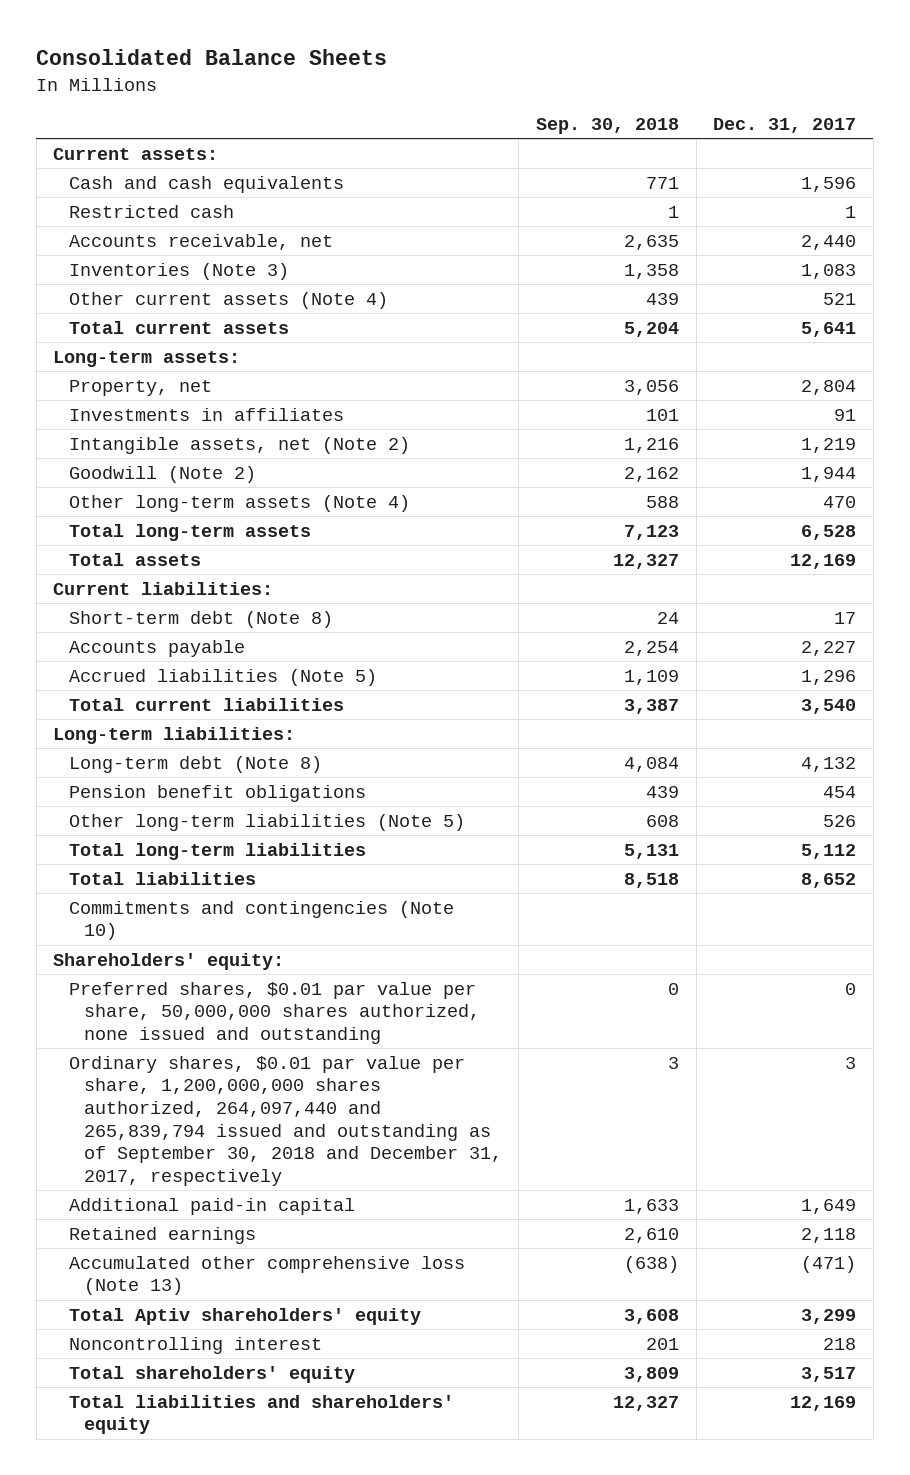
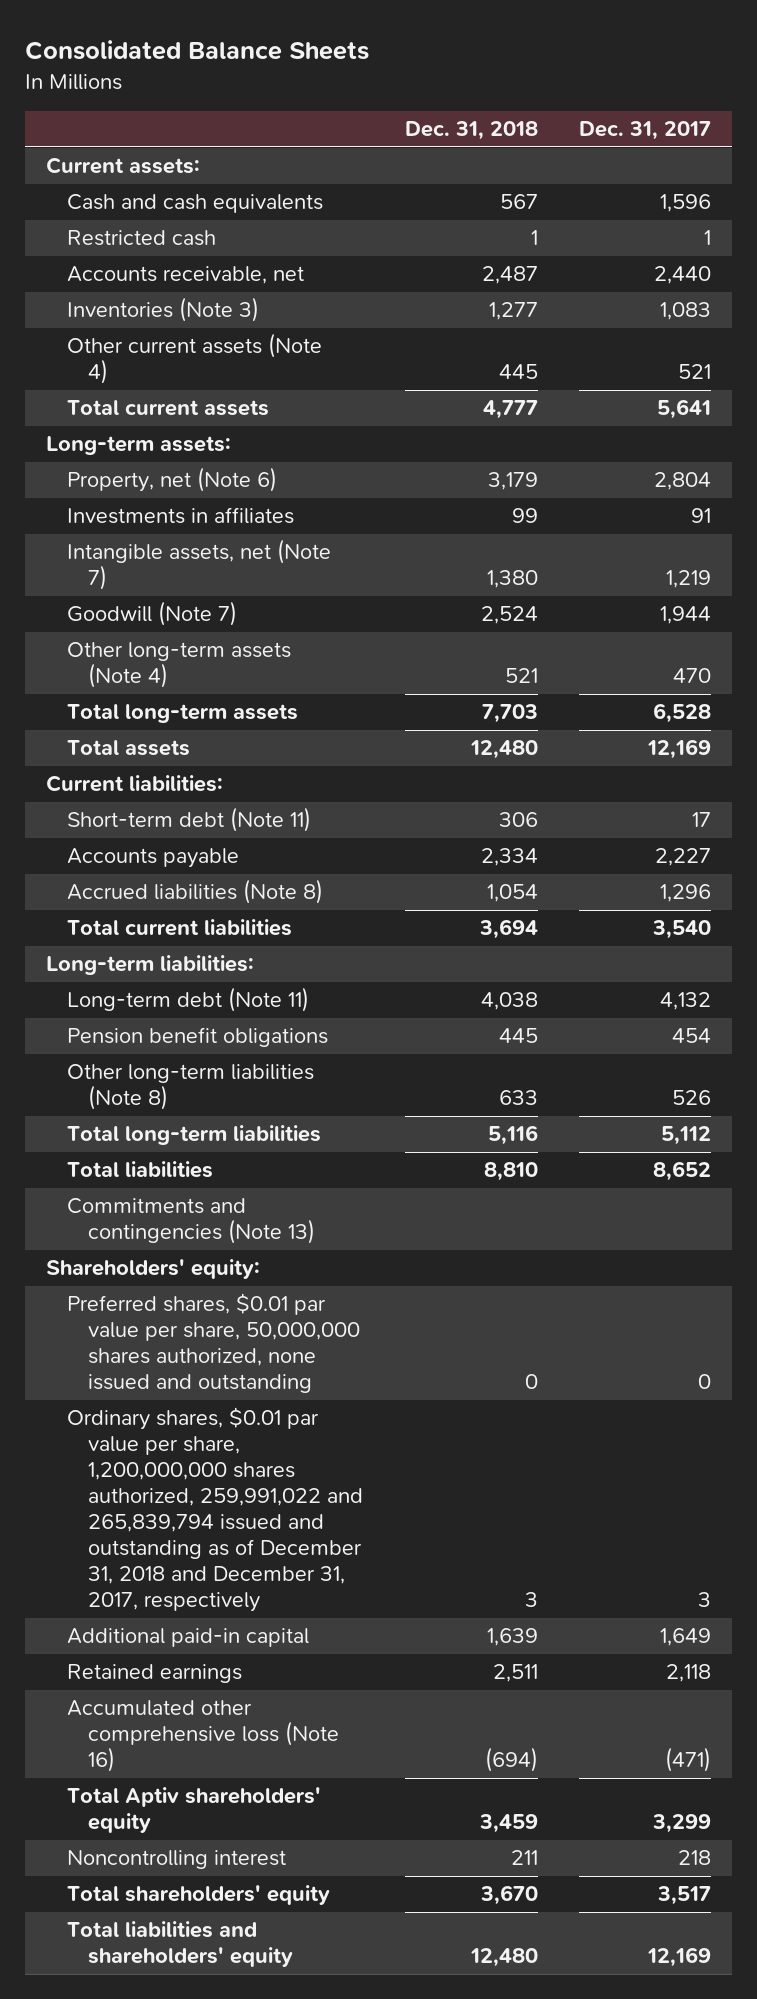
[536,118,680,135] Sep. 30, 2018 -> none
none -> [404,121,538,141] Dec. 31, 2018
[68,379,212,396] Property, net -> [66,467,277,493] Property, net (Note 6)
[68,436,410,454] Intangible assets, net (Note 2) -> [66,539,331,591] Intangible assets, net (Note 7)
[68,465,256,483] Goodwill (Note 2) -> [66,601,237,627] Goodwill (Note 7)
[68,610,333,628] Short-term debt (Note 8) -> [66,807,311,833] Short-term debt (Note 11)
[68,668,377,686] Accrued liabilities (Note 5) -> [66,879,323,905] Accrued liabilities (Note 8)
[68,755,322,773] Long-term debt (Note 8) -> [66,987,309,1013] Long-term debt (Note 11)
[68,813,465,831] Other long-term liabilities (Note 5) -> [66,1064,314,1111] Other long-term liabilities (Note 8)
[68,900,454,941] Commitments and contingencies (Note 10) -> [66,1198,315,1245] Commitments and contingencies (Note 13)
[68,1055,502,1186] Ordinary shares, $0.01 par value per share, 1,200,000,000 shares authorized, 264,097,440 and 265,839,794 issued and outstanding as of September 30, 2018 and December 31, 2017, respectively -> [66,1407,363,1613] Ordinary shares, $0.01 par value per share, 1,200,000,000 shares authorized, 259,991,022 and 265,839,794 issued and outstanding as of December 31, 2018 and December 31, 2017, respectively
[68,1255,465,1296] Accumulated other comprehensive loss (Note 13) -> [66,1700,339,1773] Accumulated other comprehensive loss (Note 16)

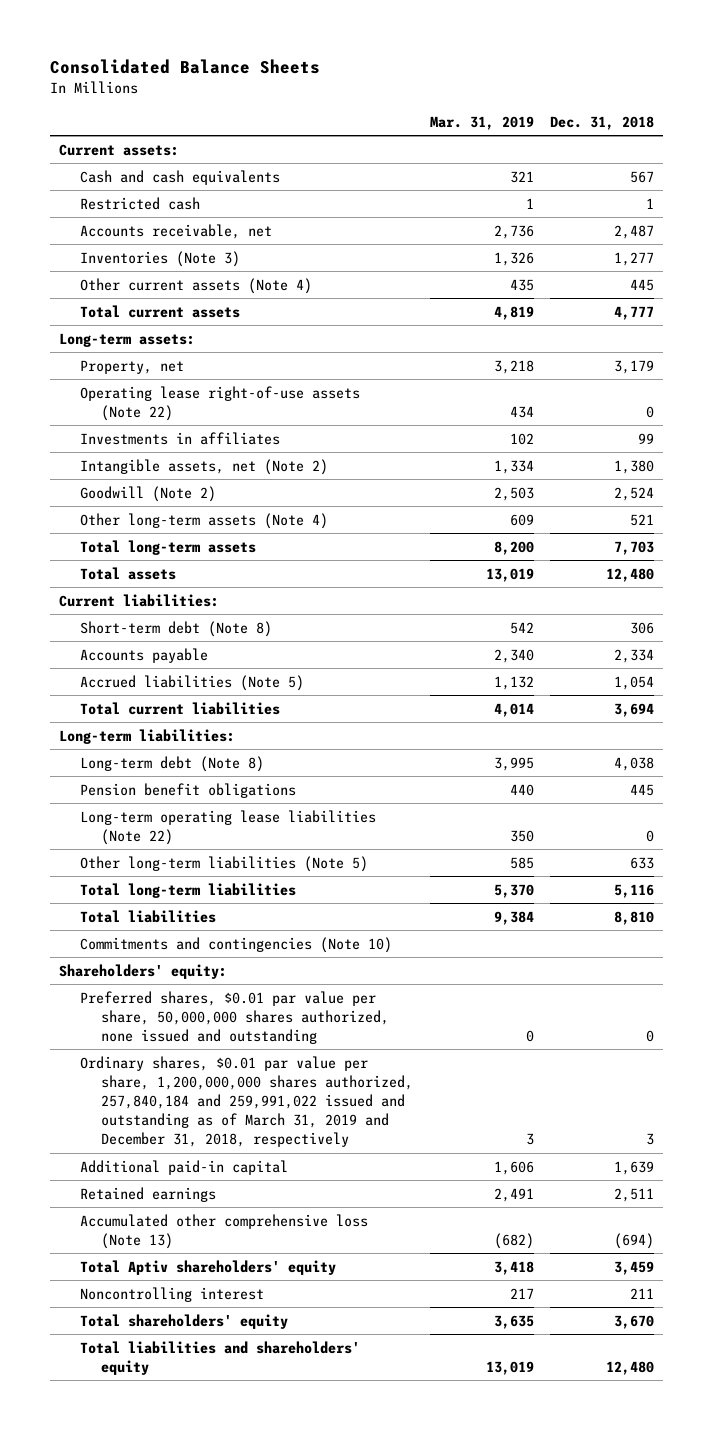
[579,121,712,141] Dec. 31, 2017 -> none
none -> [429,115,534,130] Mar. 31, 2019
[66,467,277,493] Property, net (Note 6) -> [79,359,184,374] Property, net
none -> [79,385,360,421] Operating lease right-of-use assets (Note 22)
[66,539,331,591] Intangible assets, net (Note 7) -> [79,458,328,475] Intangible assets, net (Note 2)
[66,601,237,627] Goodwill (Note 7) -> [79,485,216,502] Goodwill (Note 2)
[66,807,311,833] Short-term debt (Note 11) -> [79,620,272,637] Short-term debt (Note 8)
[66,879,323,905] Accrued liabilities (Note 8) -> [79,674,304,691] Accrued liabilities (Note 5)
[66,987,309,1013] Long-term debt (Note 11) -> [79,755,264,772] Long-term debt (Note 8)
none -> [79,809,376,845] Long-term operating lease liabilities (Note 22)
[66,1064,314,1111] Other long-term liabilities (Note 8) -> [79,855,368,872] Other long-term liabilities (Note 5)
[66,1198,315,1245] Commitments and contingencies (Note 13) -> [79,936,392,953] Commitments and contingencies (Note 10)
[66,1407,363,1613] Ordinary shares, $0.01 par value per share, 1,200,000,000 shares authorized, 259,991,022 and 265,839,794 issued and outstanding as of December 31, 2018 and December 31, 2017, respectively -> [79,1055,414,1148] Ordinary shares, $0.01 par value per share, 1,200,000,000 shares authorized, 257,840,184 and 259,991,022 issued and outstanding as of March 31, 2019 and December 31, 2018, respectively
[66,1700,339,1773] Accumulated other comprehensive loss (Note 16) -> [79,1213,368,1249] Accumulated other comprehensive loss (Note 13)

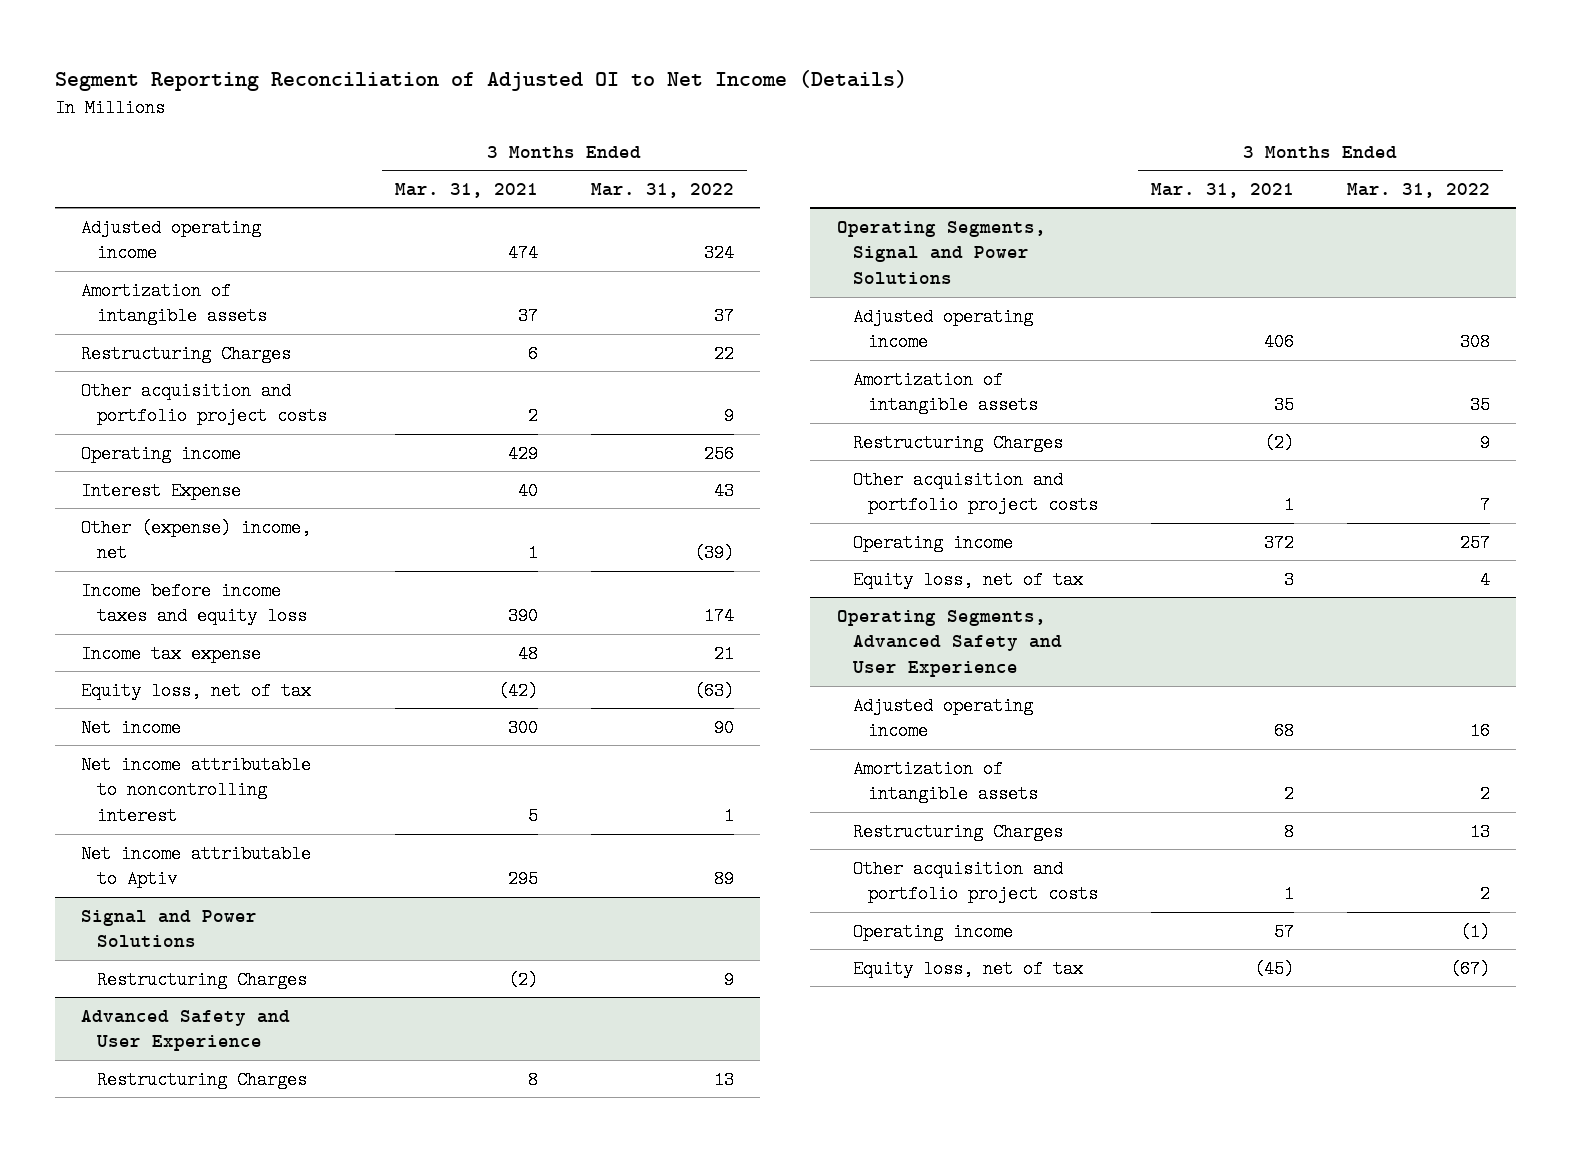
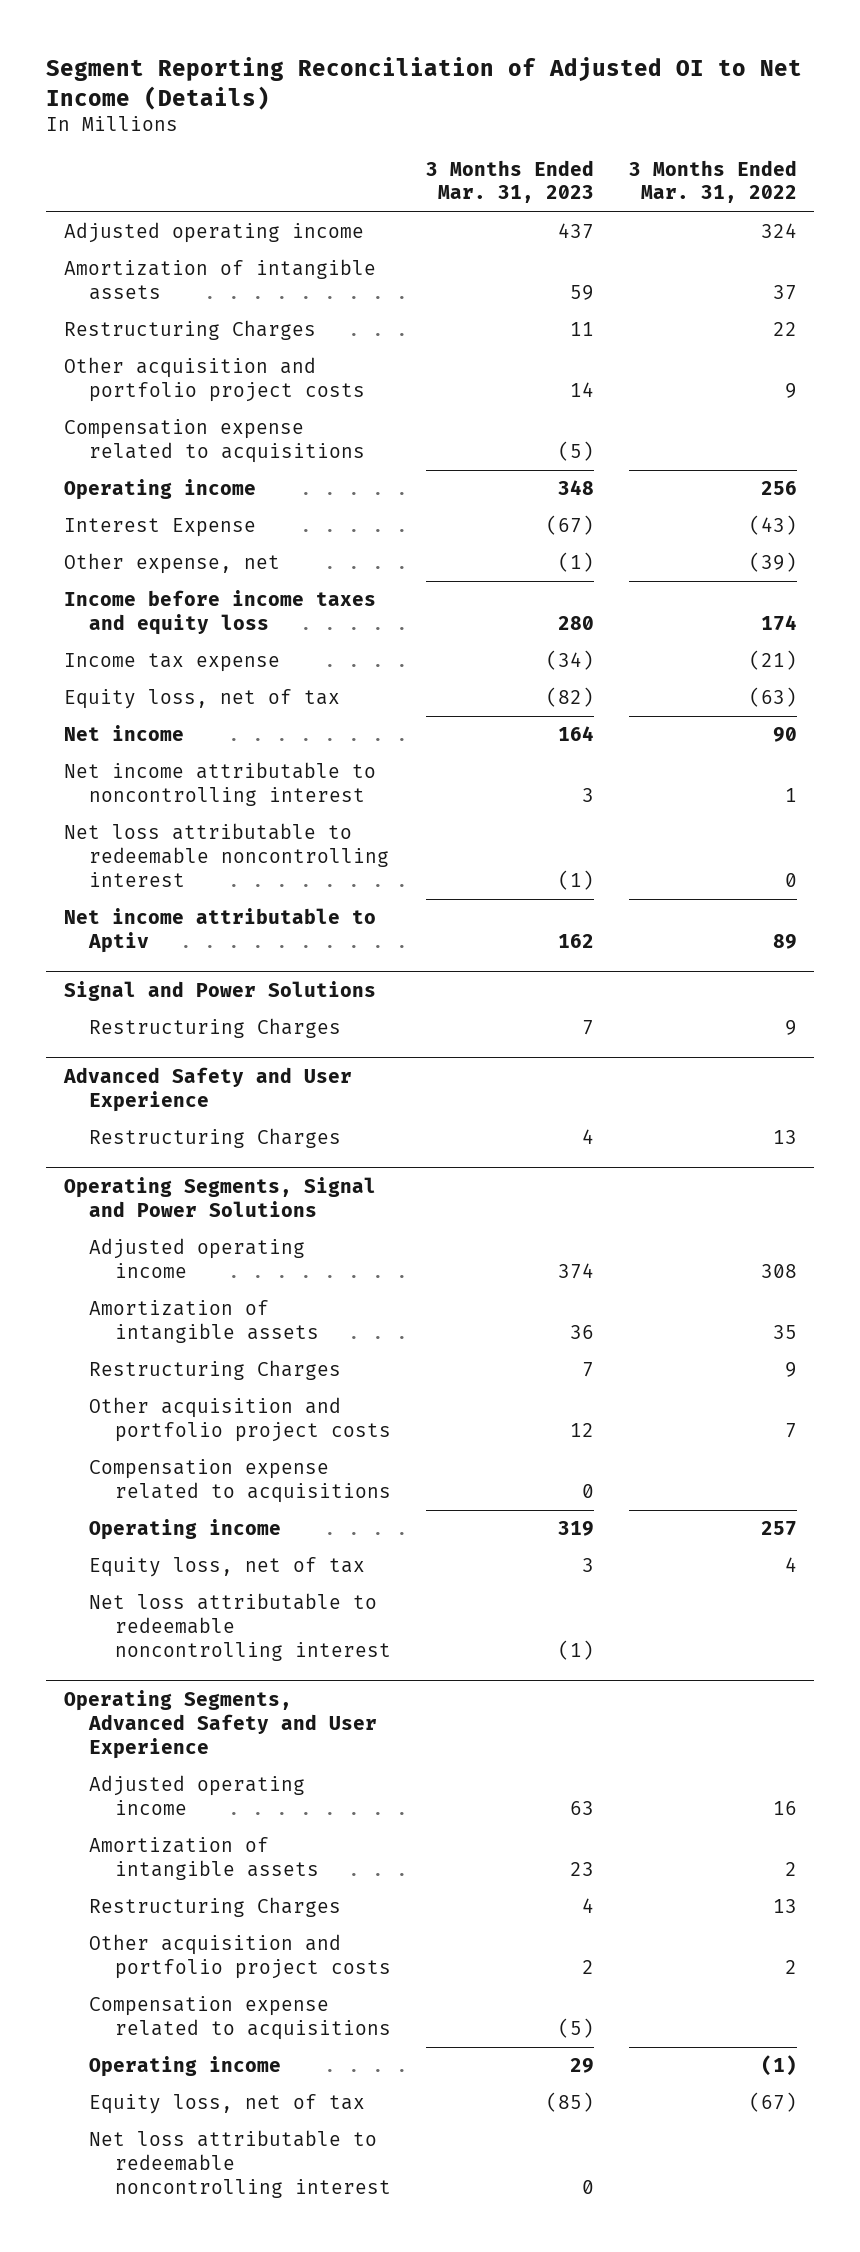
[395,182,539,198] Mar. 31, 2021 -> none
none -> [425,159,594,204] 3 Months Ended Mar. 31, 2023
none -> [63,419,366,464] Compensation expense related to acquisitions
[713,481,734,500] 43 -> [748,515,797,536] (43)
[80,518,311,563] Other (expense) income, net -> [63,553,280,575] Other expense, net
[713,644,734,663] 21 -> [748,650,797,671] (21)
none -> [63,823,390,887] Net loss attributable to redeemable noncontrolling interest
none -> [89,1459,391,1504] Compensation expense related to acquisitions
none -> [89,1593,391,1661] Net loss attributable to redeemable noncontrolling interest
none -> [89,1996,391,2041] Compensation expense related to acquisitions
none -> [89,2130,391,2198] Net loss attributable to redeemable noncontrolling interest

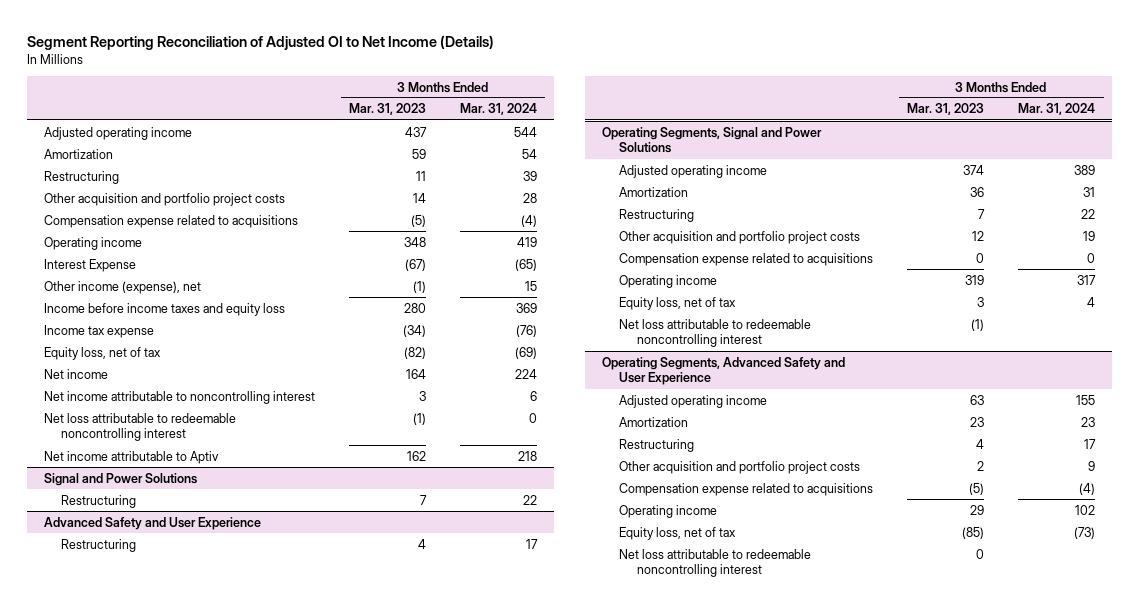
[628,159,797,204] 3 Months Ended Mar. 31, 2022 -> none
none -> [459,103,537,116] Mar. 31, 2024
[63,259,376,301] Amortization of intangible assets -> [43,148,113,159] Amortization
[63,320,316,341] Restructuring Charges -> [43,170,119,184] Restructuring
[63,553,280,575] Other expense, net -> [43,280,201,294] Other income (expense), net
[89,1018,342,1039] Restructuring Charges -> [61,494,137,508] Restructuring
[89,1128,342,1149] Restructuring Charges -> [61,538,137,552] Restructuring
[89,1300,319,1344] Amortization of intangible assets -> [619,186,689,197] Amortization
[89,1360,342,1381] Restructuring Charges -> [619,208,695,222] Restructuring
[89,1837,319,1881] Amortization of intangible assets -> [619,416,689,427] Amortization
[89,1897,342,1918] Restructuring Charges -> [619,438,695,452] Restructuring

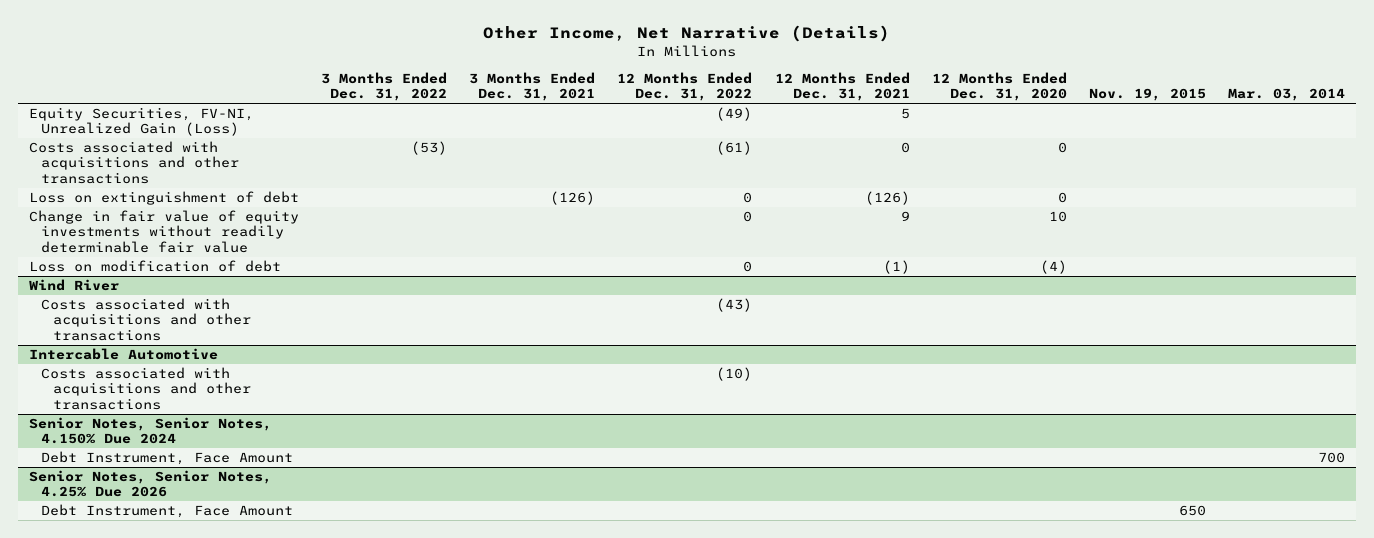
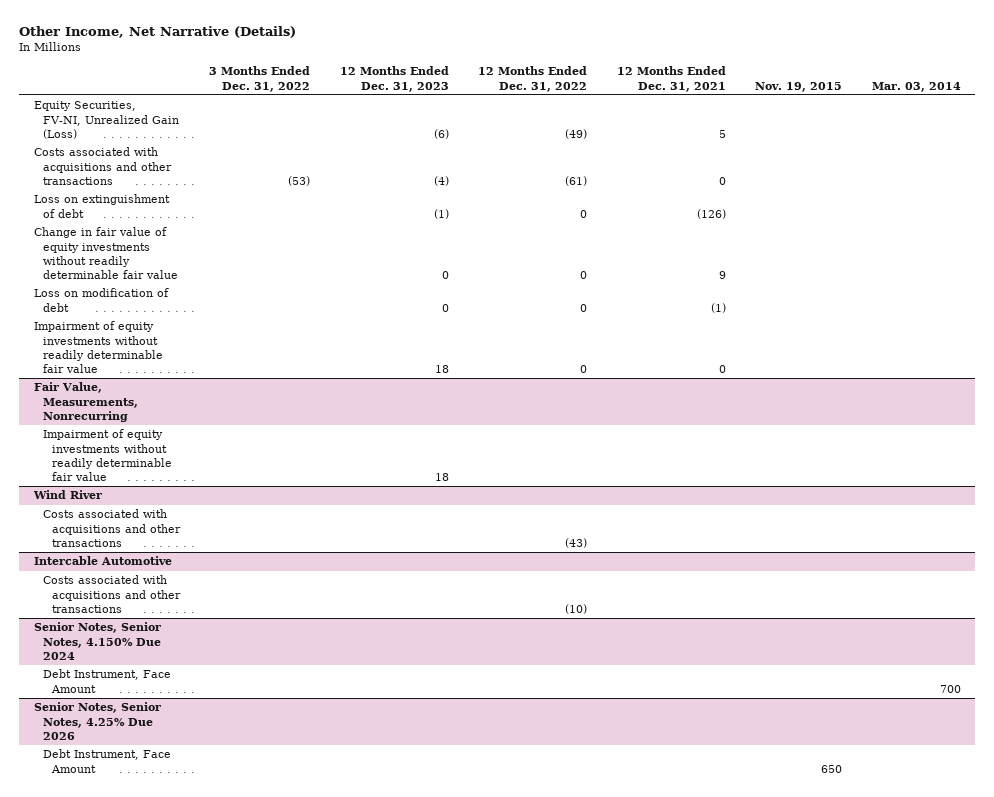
[469,72,596,102] 3 Months Ended Dec. 31, 2021 -> none
[931,72,1067,102] 12 Months Ended Dec. 31, 2020 -> none
none -> [339,66,449,92] 12 Months Ended Dec. 31, 2023
none -> [33,321,163,373] Impairment of equity investments without readily determinable fair value
none -> [33,382,138,422] Fair Value, Measurements, Nonrecurring
none -> [42,429,172,481] Impairment of equity investments without readily determinable fair value

